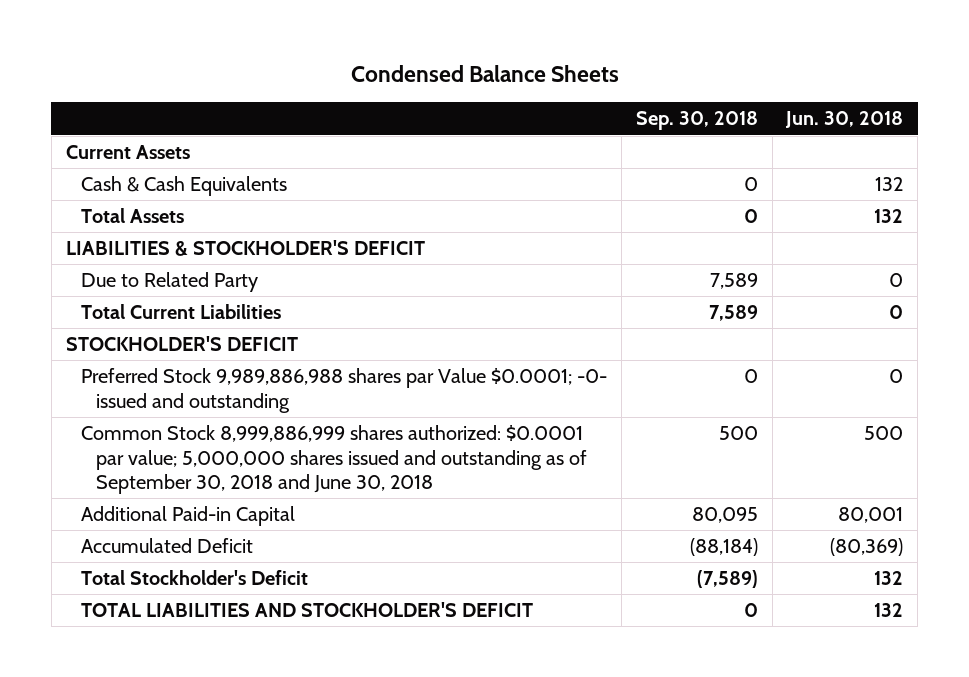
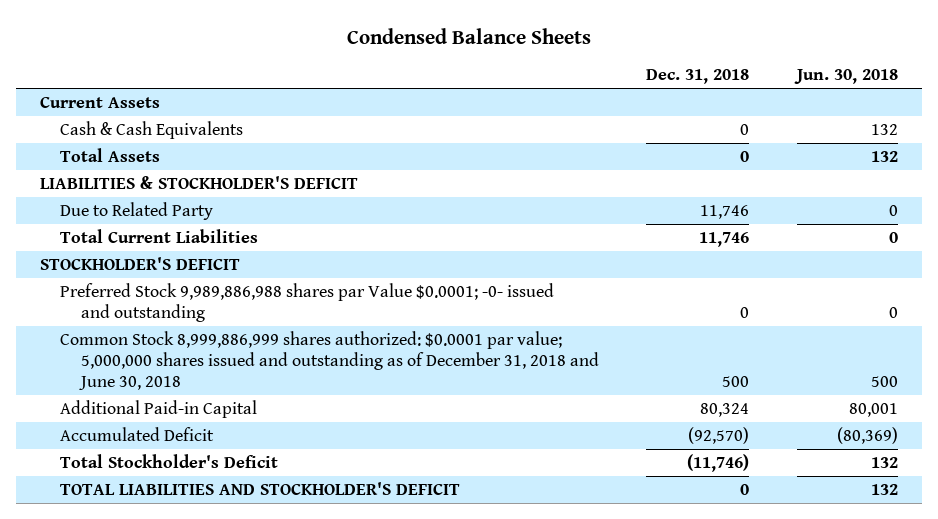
[635,111,758,131] Sep. 30, 2018 -> none
none -> [646,69,750,85] Dec. 31, 2018
[80,425,588,495] Common Stock 8,999,886,999 shares authorized: $0.0001 par value; 5,000,000 shares issued and outstanding as of September 30, 2018 and June 30, 2018 -> [60,331,600,390] Common Stock 8,999,886,999 shares authorized: $0.0001 par value; 5,000,000 shares issued and outstanding as of December 31, 2018 and June 30, 2018

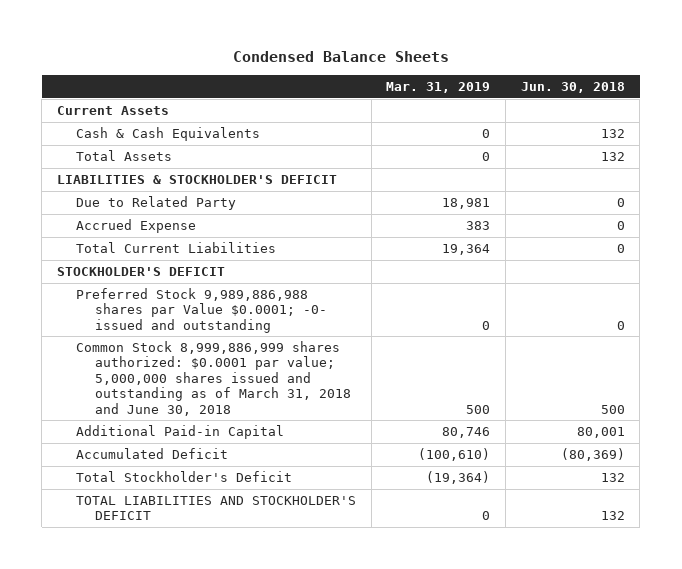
[646,69,750,85] Dec. 31, 2018 -> none
none -> [386,82,491,94] Mar. 31, 2019
none -> [75,219,196,234] Accrued Expense
[60,331,600,390] Common Stock 8,999,886,999 shares authorized: $0.0001 par value; 5,000,000 shares issued and outstanding as of December 31, 2018 and June 30, 2018 -> [75,341,351,416] Common Stock 8,999,886,999 shares authorized: $0.0001 par value; 5,000,000 shares issued and outstanding as of March 31, 2018 and June 30, 2018

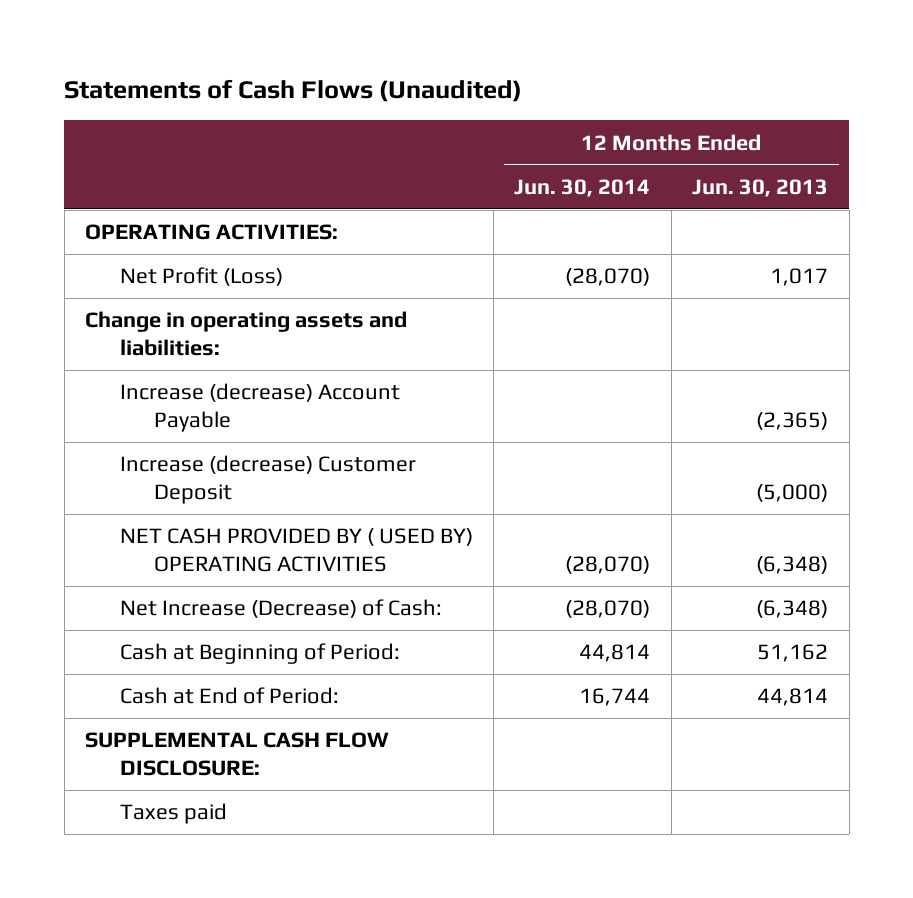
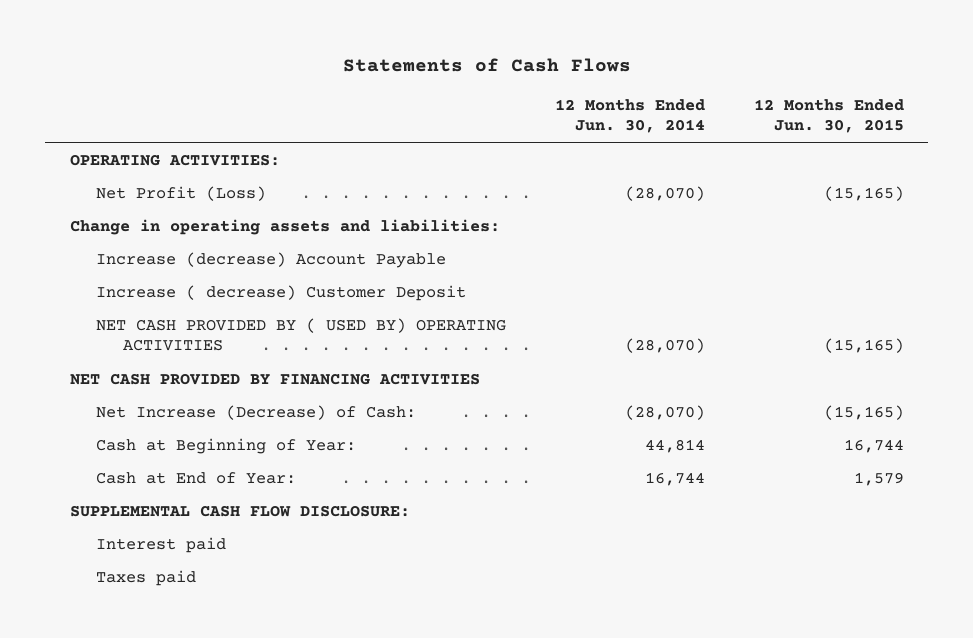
[64,79,523,103] Statements of Cash Flows (Unaudited) -> [342,58,631,73] Statements of Cash Flows
[692,178,829,197] Jun. 30, 2013 -> none
none -> [753,98,904,134] 12 Months Ended Jun. 30, 2015
[119,455,416,504] Increase (decrease) Customer Deposit -> [96,284,467,301] Increase ( decrease) Customer Deposit
none -> [69,372,480,385] NET CASH PROVIDED BY FINANCING ACTIVITIES
[119,643,400,665] Cash at Beginning of Period: -> [96,437,357,454] Cash at Beginning of Year:
[119,687,339,705] Cash at End of Period: -> [96,471,297,484] Cash at End of Year:
none -> [96,536,227,553] Interest paid

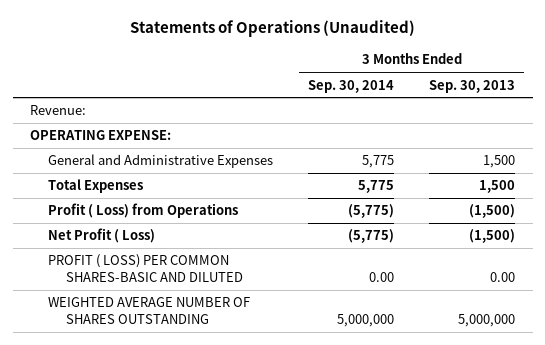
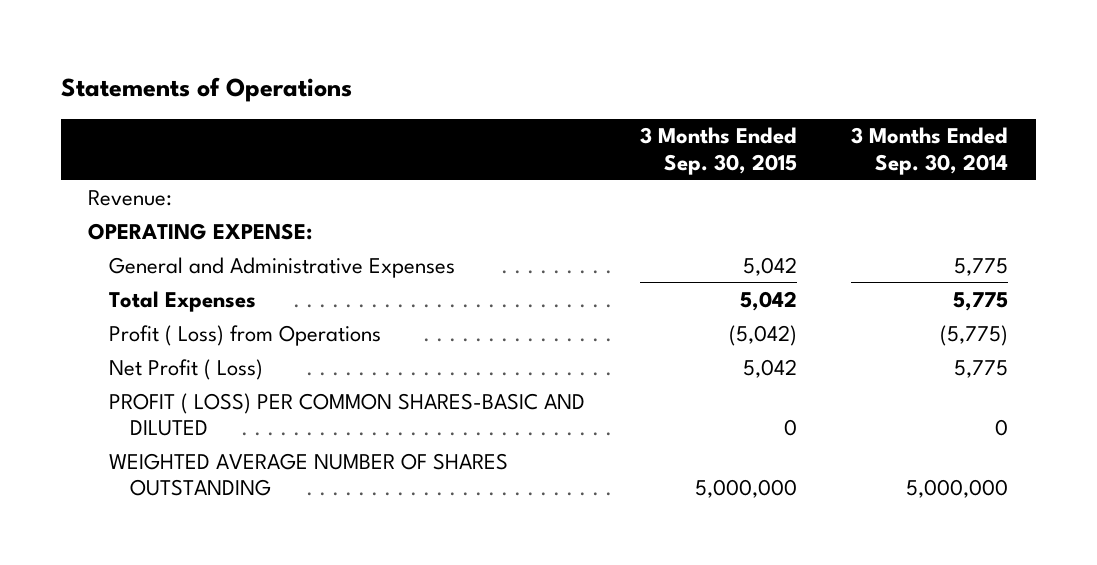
[129,20,415,38] Statements of Operations (Unaudited) -> [60,77,352,103] Statements of Operations
[429,79,516,93] Sep. 30, 2013 -> none
none -> [639,127,797,175] 3 Months Ended Sep. 30, 2015
[348,229,395,244] (5,775) -> [954,359,1009,378] 5,775
[369,272,395,283] 0.00 -> [995,418,1009,436] 0

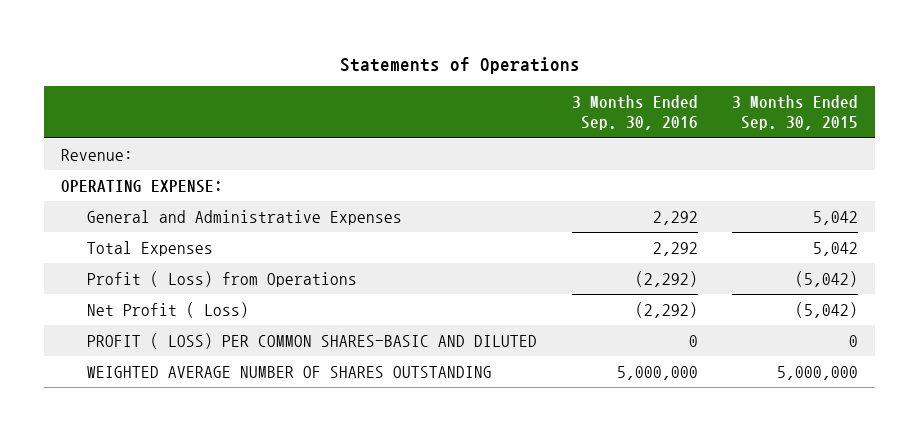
[851,127,1009,175] 3 Months Ended Sep. 30, 2014 -> none
none -> [571,95,698,131] 3 Months Ended Sep. 30, 2016
[742,358,797,378] 5,042 -> [795,301,859,318] (5,042)

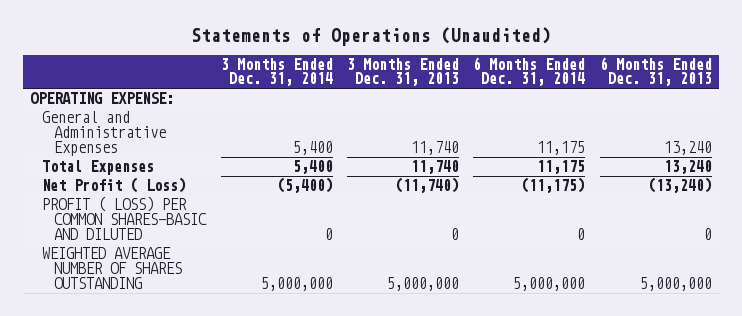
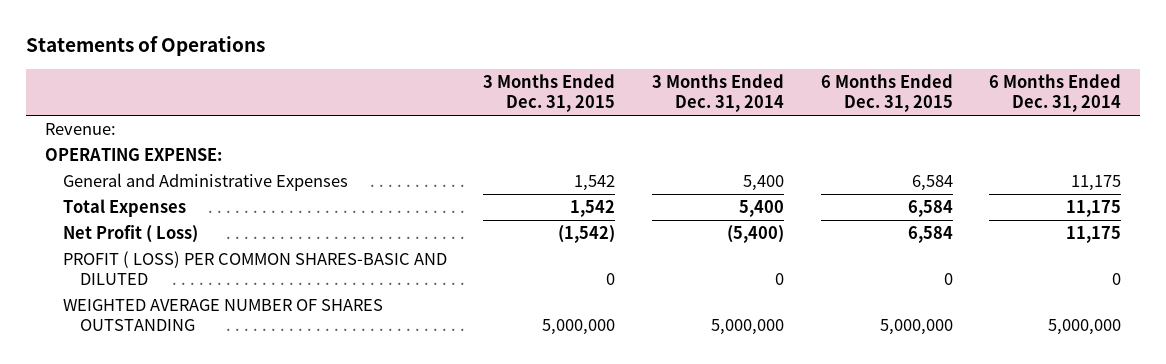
[190,27,551,47] Statements of Operations (Unaudited) -> [26,36,266,57] Statements of Operations
[346,57,459,87] 3 Months Ended Dec. 31, 2013 -> none
[599,56,712,87] 6 Months Ended Dec. 31, 2013 -> none
none -> [483,74,616,113] 3 Months Ended Dec. 31, 2015
none -> [820,74,953,113] 6 Months Ended Dec. 31, 2015
none -> [44,123,116,136] Revenue:
[521,177,586,194] (11,175) -> [1066,226,1122,244] 11,175

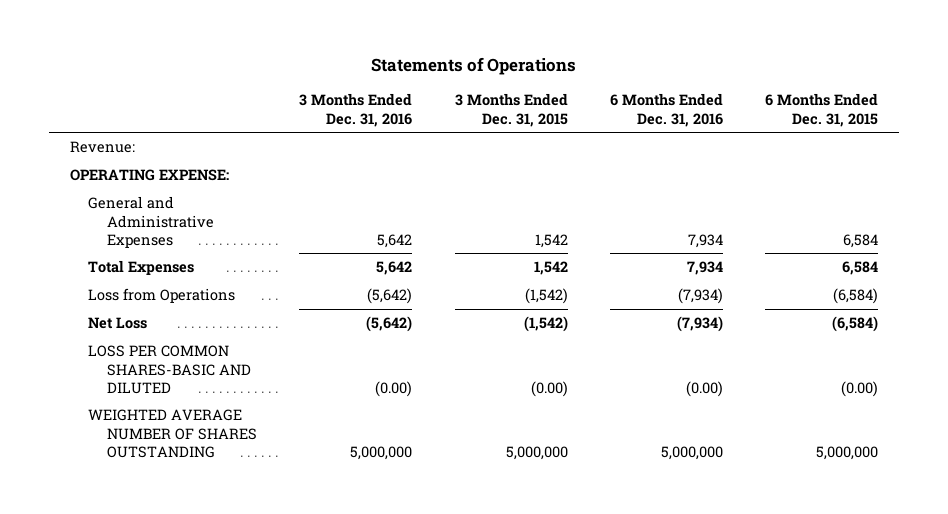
[652,74,785,113] 3 Months Ended Dec. 31, 2014 -> none
[989,74,1122,113] 6 Months Ended Dec. 31, 2014 -> none
none -> [299,93,413,127] 3 Months Ended Dec. 31, 2016
none -> [609,93,723,127] 6 Months Ended Dec. 31, 2016
none -> [88,288,236,304] Loss from Operations
[62,225,198,244] Net Profit ( Loss) -> [88,317,148,330] Net Loss
[907,226,953,244] 6,584 -> [831,316,878,333] (6,584)
[62,251,447,286] PROFIT ( LOSS) PER COMMON SHARES-BASIC AND DILUTED -> [88,345,252,394] LOSS PER COMMON SHARES-BASIC AND DILUTED
[606,273,616,286] 0 -> [530,380,568,397] (0.00)
[943,273,953,286] 0 -> [840,380,878,397] (0.00)

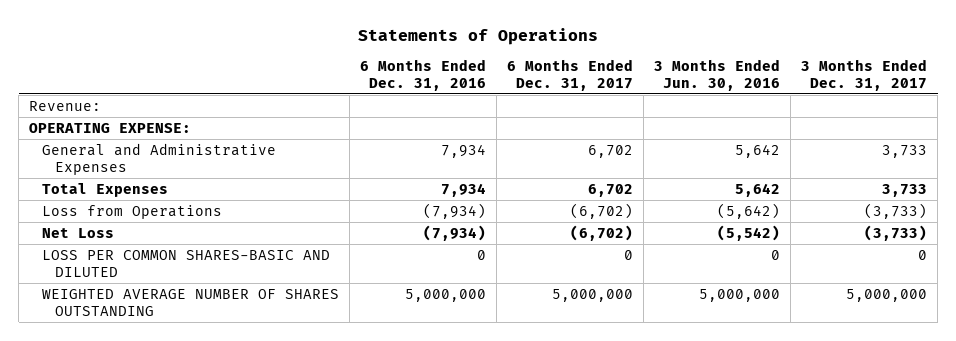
[299,93,413,127] 3 Months Ended Dec. 31, 2016 -> none
[454,93,568,127] 3 Months Ended Dec. 31, 2015 -> none
[764,93,878,127] 6 Months Ended Dec. 31, 2015 -> none
none -> [507,58,634,91] 6 Months Ended Dec. 31, 2017
none -> [654,58,781,91] 3 Months Ended Jun. 30, 2016
none -> [801,58,928,91] 3 Months Ended Dec. 31, 2017
[685,380,723,397] (0.00) -> [477,249,487,260] 0

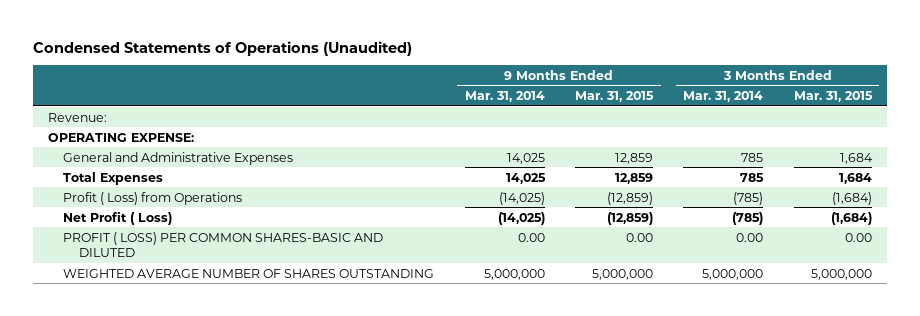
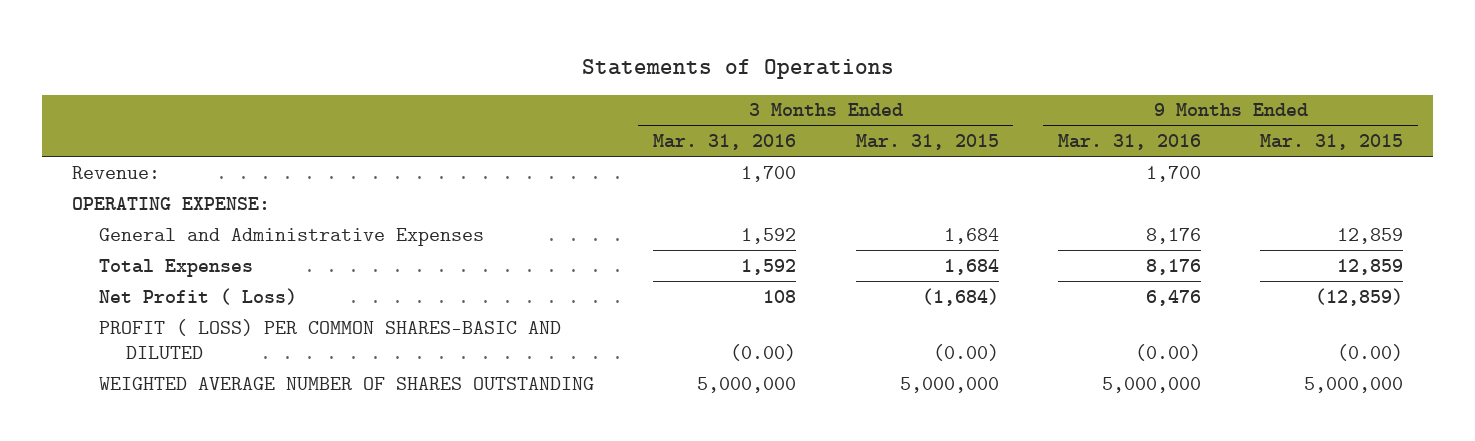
[32,40,412,56] Condensed Statements of Operations (Unaudited) -> [581,58,894,79] Statements of Operations
[464,91,545,103] Mar. 31, 2014 -> none
[683,91,764,103] Mar. 31, 2014 -> none
none -> [653,134,797,151] Mar. 31, 2016
none -> [1057,134,1201,151] Mar. 31, 2016
[63,191,243,205] Profit ( Loss) from Operations -> none
[626,232,654,242] 0.00 -> [1337,343,1404,361] (0.00)
[844,232,872,242] 0.00 -> [932,343,999,361] (0.00)

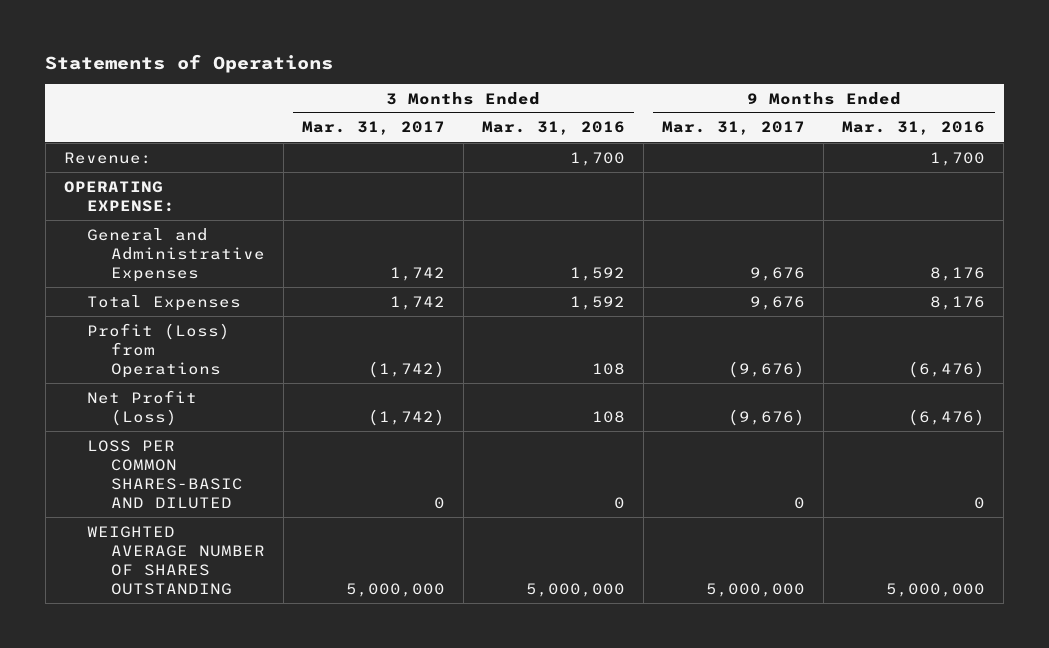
[855,134,999,151] Mar. 31, 2015 -> none
[1260,134,1404,151] Mar. 31, 2015 -> none
none -> [301,121,445,136] Mar. 31, 2017
none -> [662,121,806,136] Mar. 31, 2017
none -> [87,322,231,378] Profit (Loss) from Operations
[98,287,297,305] Net Profit ( Loss) -> [87,389,198,426] Net Profit (Loss)
[1145,289,1201,306] 6,476 -> [908,408,986,426] (6,476)
[98,318,561,359] PROFIT ( LOSS) PER COMMON SHARES-BASIC AND DILUTED -> [87,439,243,509] LOSS PER COMMON SHARES-BASIC AND DILUTED
[730,343,797,361] (0.00) -> [614,496,626,509] 0
[1134,343,1201,361] (0.00) -> [974,496,986,509] 0

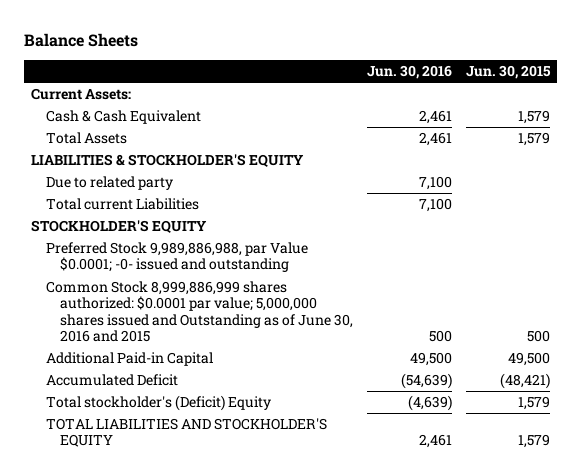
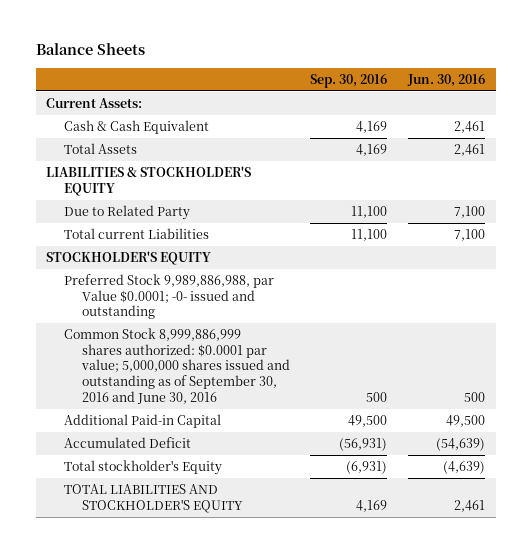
[465,65,551,80] Jun. 30, 2015 -> none
none -> [310,73,388,88] Sep. 30, 2016
[45,176,173,191] Due to related party -> [63,205,190,221] Due to Related Party
[45,281,353,342] Common Stock 8,999,886,999 shares authorized: $0.0001 par value; 5,000,000 shares issued and Outstanding as of June 30, 2016 and 2015 -> [63,328,290,404] Common Stock 8,999,886,999 shares authorized: $0.0001 par value; 5,000,000 shares issued and outstanding as of September 30, 2016 and June 30, 2016
[45,395,271,412] Total stockholder's (Deficit) Equity -> [63,460,222,476] Total stockholder's Equity

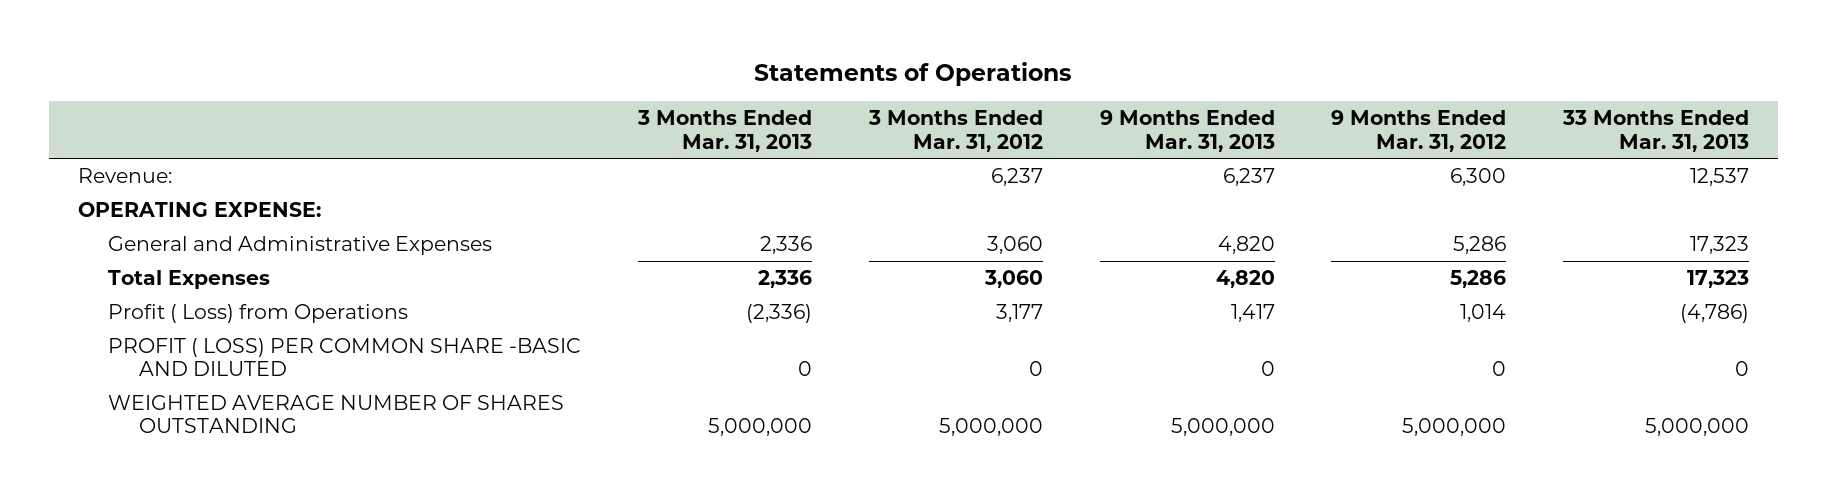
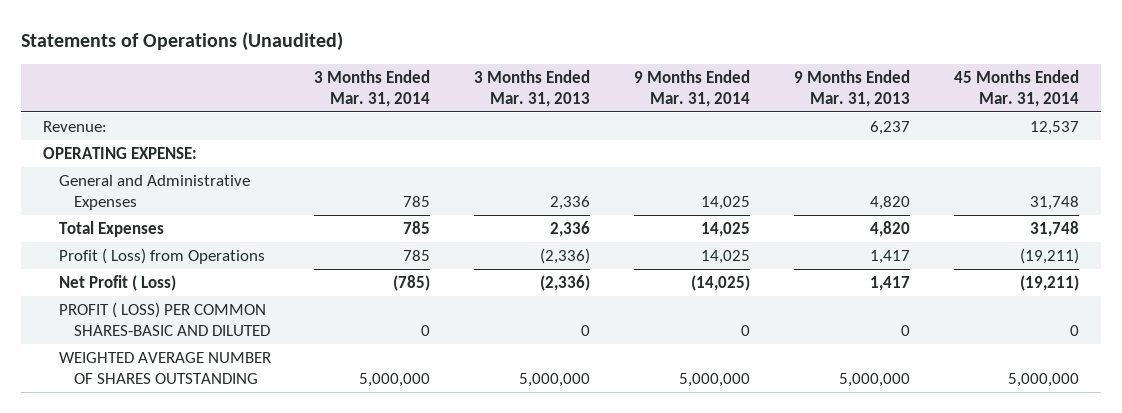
[754,61,1072,86] Statements of Operations -> [20,32,343,52] Statements of Operations (Unaudited)
[867,110,1043,152] 3 Months Ended Mar. 31, 2012 -> none
[1331,110,1507,152] 9 Months Ended Mar. 31, 2012 -> none
[1562,110,1750,152] 33 Months Ended Mar. 31, 2013 -> none
none -> [314,69,431,107] 3 Months Ended Mar. 31, 2014
none -> [634,69,751,107] 9 Months Ended Mar. 31, 2014
none -> [954,69,1080,107] 45 Months Ended Mar. 31, 2014
none -> [58,274,176,291] Net Profit ( Loss)
[108,338,582,377] PROFIT ( LOSS) PER COMMON SHARE -BASIC AND DILUTED -> [58,301,271,336] PROFIT ( LOSS) PER COMMON SHARES-BASIC AND DILUTED

